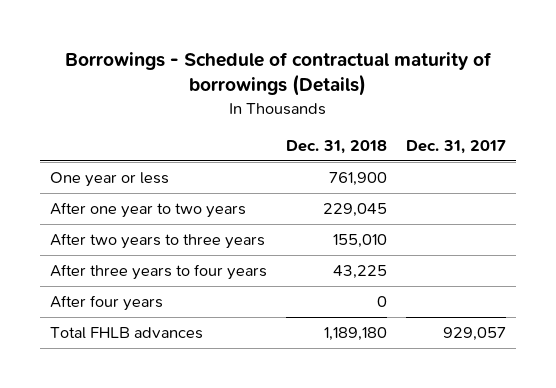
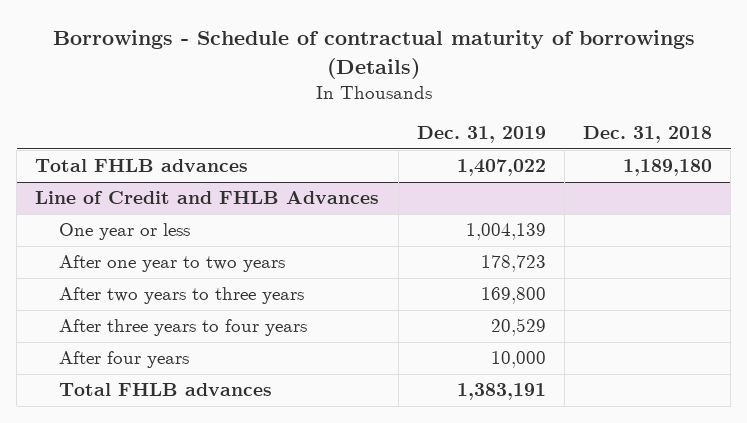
[406,139,507,154] Dec. 31, 2017 -> none
none -> [416,126,546,144] Dec. 31, 2019
[49,171,169,187] One year or less -> none
[49,201,246,218] After one year to two years -> none
[49,232,265,249] After two years to three years -> none
[49,263,267,280] After three years to four years -> none
[49,294,163,311] After four years -> none
none -> [35,191,380,205] Line of Credit and FHLB Advances
none -> [59,223,191,241] One year or less
none -> [59,255,286,273] After one year to two years
none -> [59,287,305,305] After two years to three years
none -> [59,319,308,337] After three years to four years
none -> [59,351,190,369] After four years
none -> [59,383,273,397] Total FHLB advances

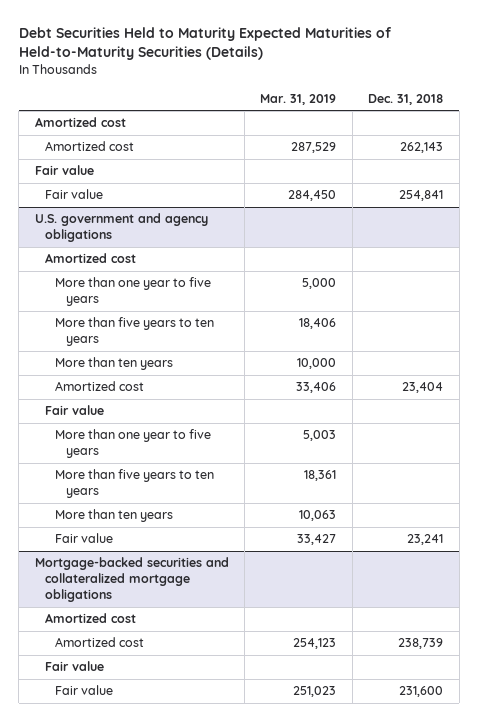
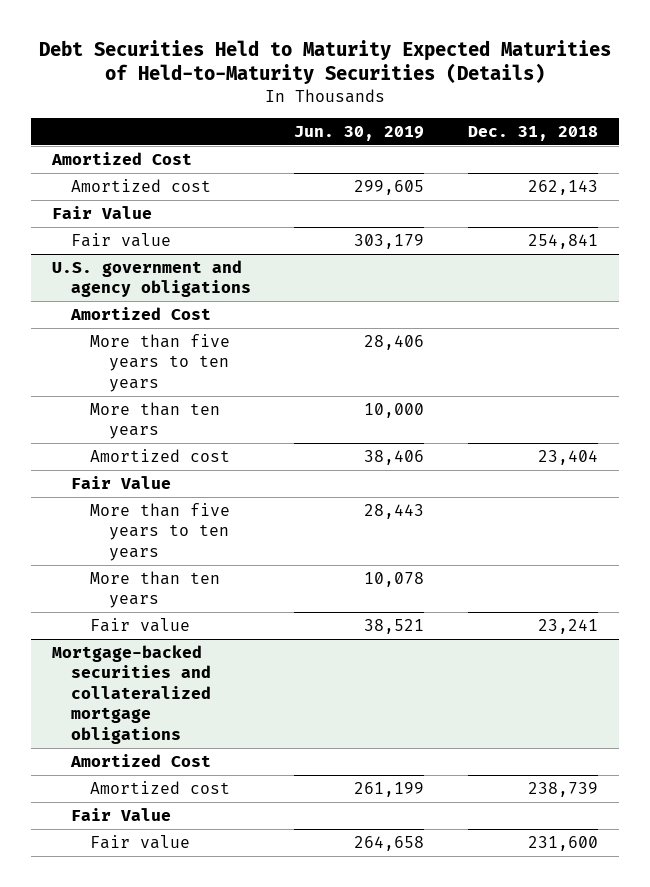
[260,93,337,105] Mar. 31, 2019 -> none
none -> [294,125,425,141] Jun. 30, 2019
[34,117,126,128] Amortized cost -> [51,151,193,165] Amortized Cost
[34,165,94,176] Fair value -> [52,205,153,219] Fair Value
[55,277,212,307] More than one year to five years -> none
[45,253,137,264] Amortized cost -> [70,306,212,320] Amortized Cost
[55,429,212,459] More than one year to five years -> none
[45,405,105,416] Fair value -> [71,475,172,489] Fair Value
[45,613,137,624] Amortized cost -> [70,753,212,767] Amortized Cost
[45,661,105,672] Fair value -> [71,807,172,821] Fair Value

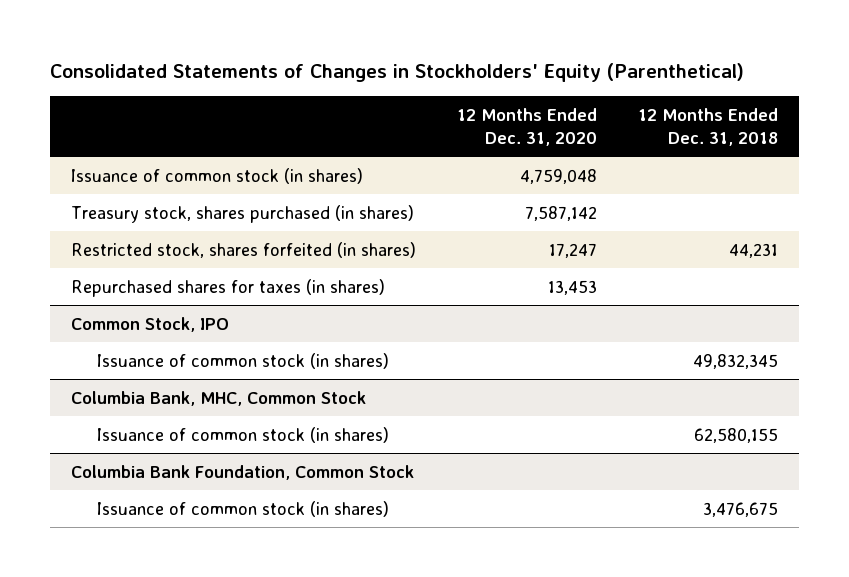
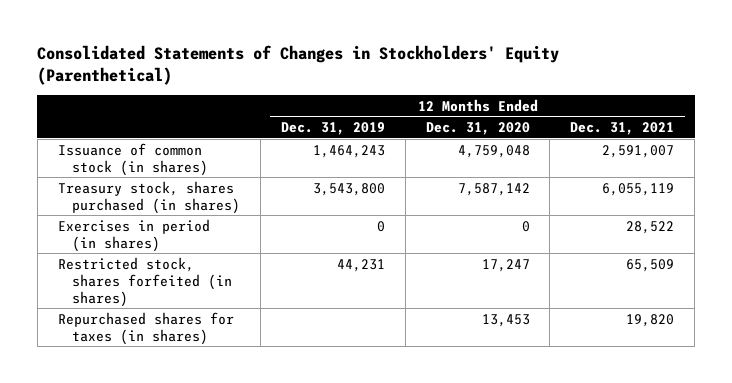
[638,107,779,146] 12 Months Ended Dec. 31, 2018 -> none
none -> [280,122,385,136] Dec. 31, 2019
none -> [570,122,675,136] Dec. 31, 2021
none -> [57,218,210,252] Exercises in period (in shares)
[70,316,229,332] Common Stock, IPO -> none
[97,352,390,369] Issuance of common stock (in shares) -> none
[70,390,366,406] Columbia Bank, MHC, Common Stock -> none
[97,426,390,443] Issuance of common stock (in shares) -> none
[70,464,414,480] Columbia Bank Foundation, Common Stock -> none
[97,500,390,517] Issuance of common stock (in shares) -> none

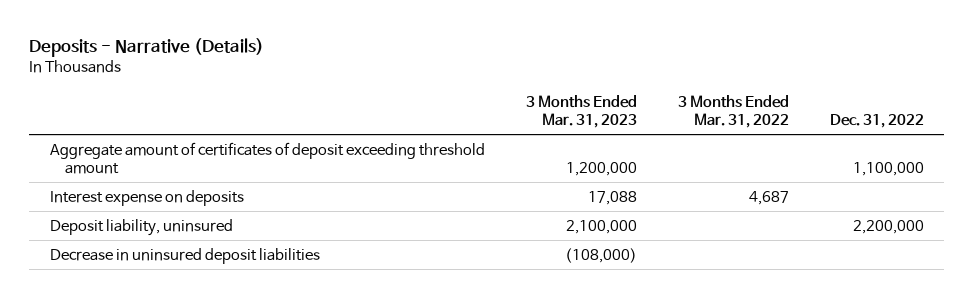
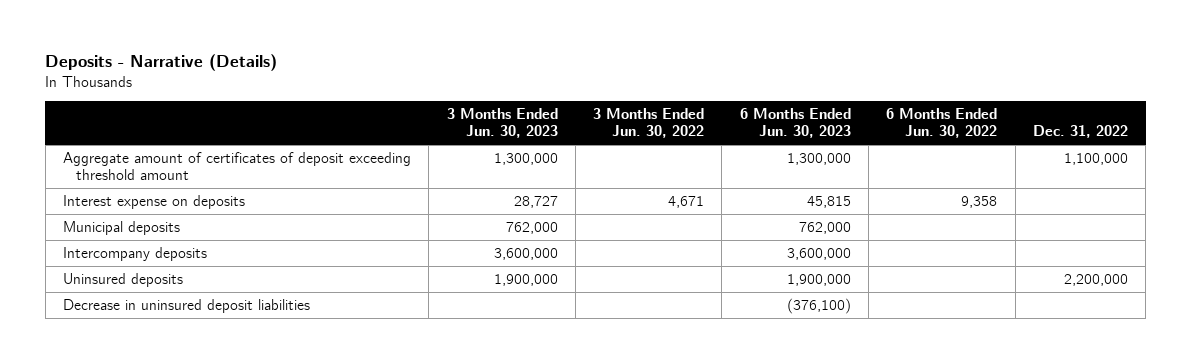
[525,95,637,129] 3 Months Ended Mar. 31, 2023 -> none
[677,95,789,129] 3 Months Ended Mar. 31, 2022 -> none
none -> [446,107,558,139] 3 Months Ended Jun. 30, 2023
none -> [593,107,705,139] 3 Months Ended Jun. 30, 2022
none -> [739,107,851,139] 6 Months Ended Jun. 30, 2023
none -> [886,107,998,139] 6 Months Ended Jun. 30, 2022
none -> [62,220,180,235] Municipal deposits
none -> [62,246,207,261] Intercompany deposits
[49,218,233,236] Deposit liability, uninsured -> [62,272,183,287] Uninsured deposits

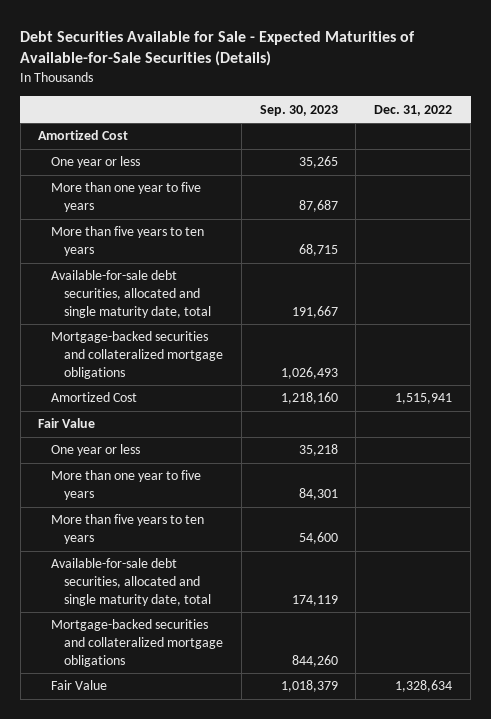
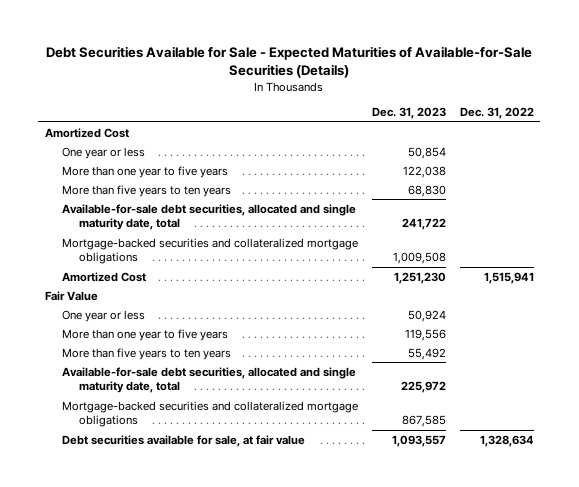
[259,104,338,116] Sep. 30, 2023 -> none
none -> [371,107,446,120] Dec. 31, 2023
[51,680,108,691] Fair Value -> [62,434,306,447] Debt securities available for sale, at fair value

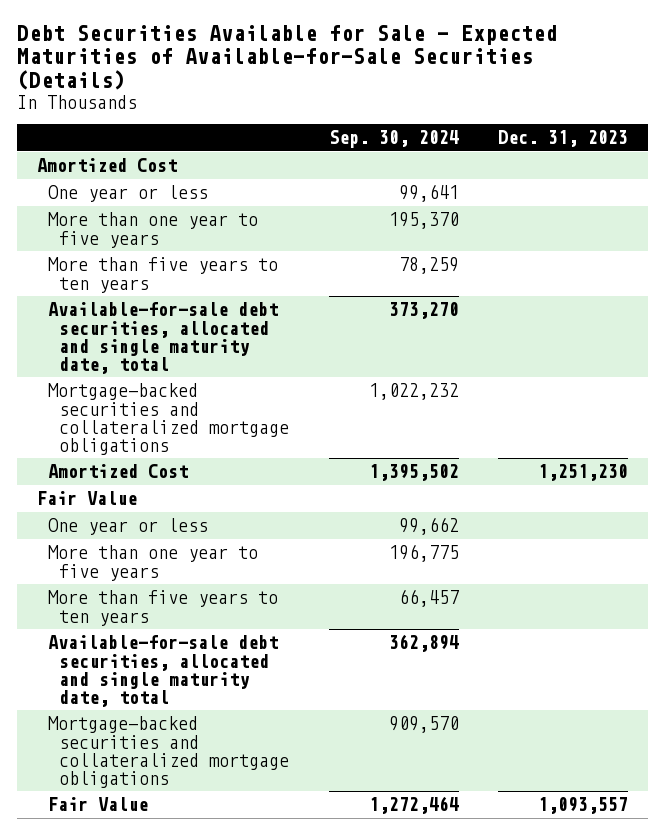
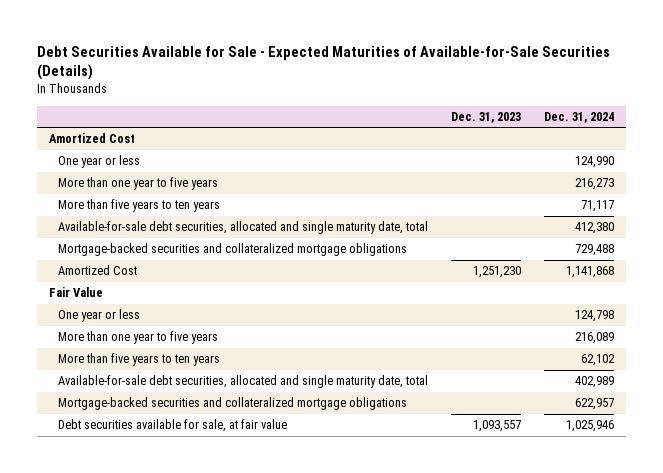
[328,130,459,149] Sep. 30, 2024 -> none
none -> [544,112,615,124] Dec. 31, 2024
[47,797,148,812] Fair Value -> [57,419,287,433] Debt securities available for sale, at fair value

